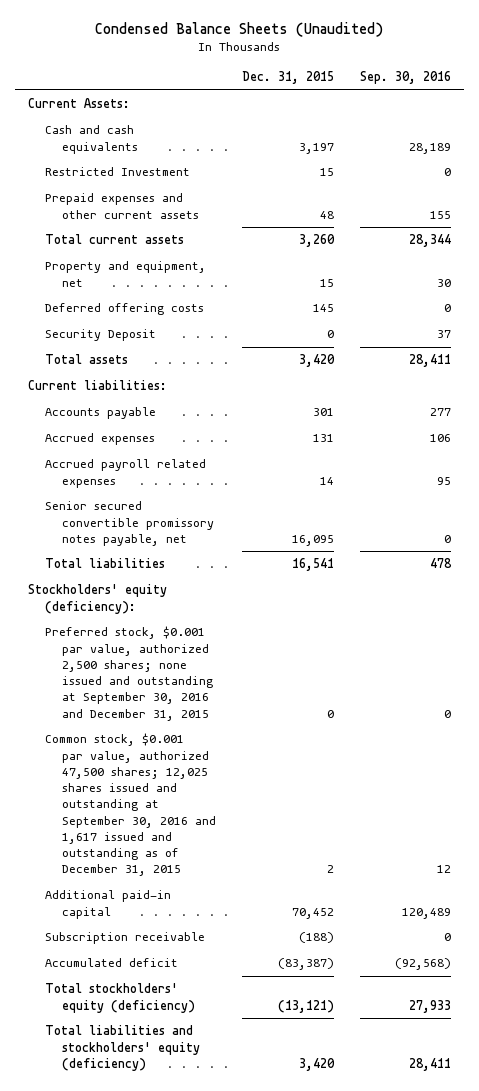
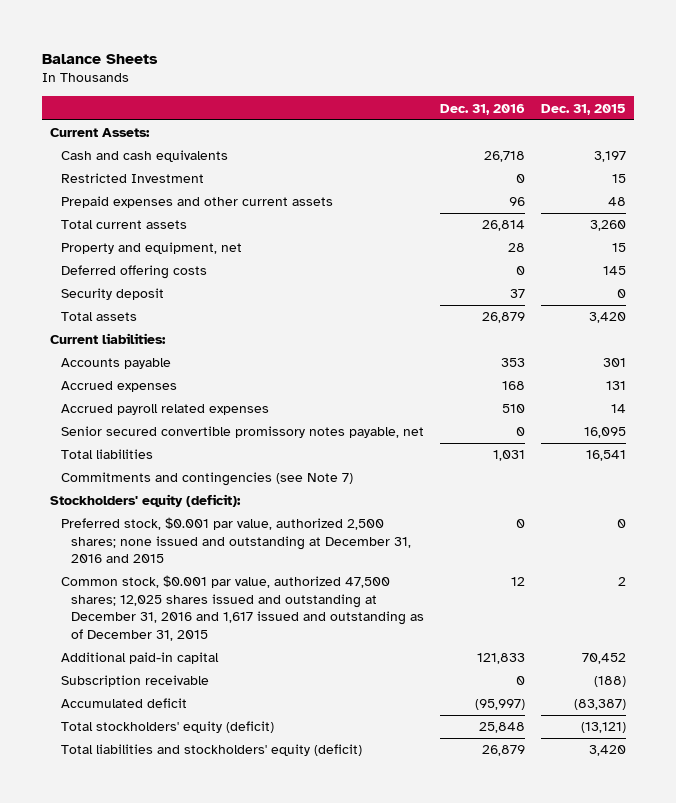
[95,22,384,38] Condensed Balance Sheets (Unaudited) -> [42,53,159,64] Balance Sheets
[360,71,452,85] Sep. 30, 2016 -> none
none -> [440,103,526,115] Dec. 31, 2016
[44,329,156,342] Security Deposit -> [60,288,164,301] Security deposit
none -> [60,472,353,487] Commitments and contingencies (see Note 7)
[27,584,167,614] Stockholders' equity (deficiency): -> [50,494,242,508] Stockholders' equity (deficit):
[44,626,213,721] Preferred stock, $0.001 par value, authorized 2,500 shares; none issued and outstanding at September 30, 2016 and December 31, 2015 -> [60,517,412,564] Preferred stock, $0.001 par value, authorized 2,500 shares; none issued and outstanding at December 31, 2016 and 2015
[44,733,216,877] Common stock, $0.001 par value, authorized 47,500 shares; 12,025 shares issued and outstanding at September 30, 2016 and 1,617 issued and outstanding as of December 31, 2015 -> [60,575,425,642] Common stock, $0.001 par value, authorized 47,500 shares; 12,025 shares issued and outstanding at December 31, 2016 and 1,617 issued and outstanding as of December 31, 2015
[44,983,195,1013] Total stockholders' equity (deficiency) -> [60,721,274,734] Total stockholders' equity (deficit)
[44,1025,200,1071] Total liabilities and stockholders' equity (deficiency) -> [60,744,362,757] Total liabilities and stockholders' equity (deficit)

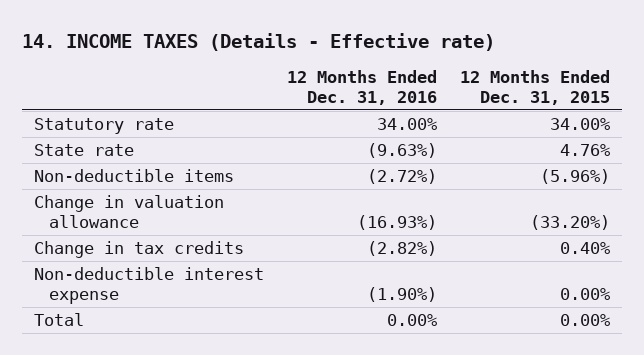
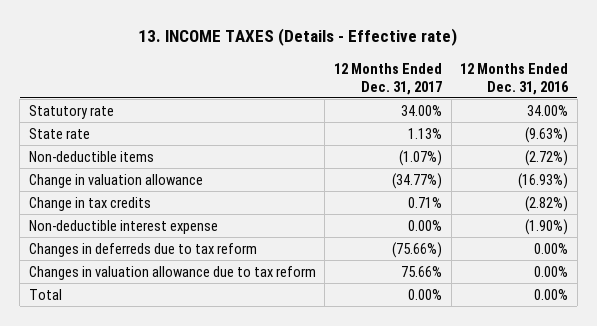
[22,32,496,51] 14. INCOME TAXES (Details - Effective rate) -> [138,28,458,47] 13. INCOME TAXES (Details - Effective rate)
[459,69,610,105] 12 Months Ended Dec. 31, 2015 -> none
none -> [333,62,442,95] 12 Months Ended Dec. 31, 2017
none -> [28,242,257,257] Changes in deferreds due to tax reform
none -> [28,265,316,280] Changes in valuation allowance due to tax reform

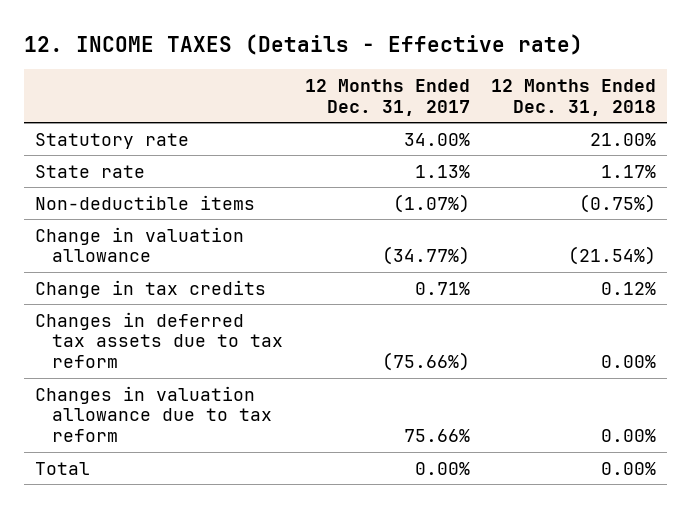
[138,28,458,47] 13. INCOME TAXES (Details - Effective rate) -> [24,33,584,55] 12. INCOME TAXES (Details - Effective rate)
[460,62,570,95] 12 Months Ended Dec. 31, 2016 -> none
none -> [491,78,657,116] 12 Months Ended Dec. 31, 2018
[28,219,218,234] Non-deductible interest expense -> none
[28,242,257,257] Changes in deferreds due to tax reform -> [34,311,283,369] Changes in deferred tax assets due to tax reform

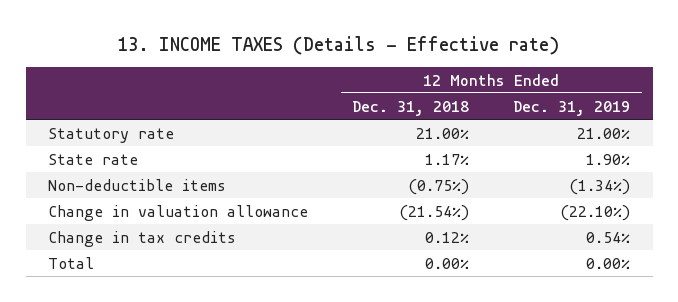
[24,33,584,55] 12. INCOME TAXES (Details - Effective rate) -> [118,35,560,55] 13. INCOME TAXES (Details - Effective rate)
[304,78,470,116] 12 Months Ended Dec. 31, 2017 -> none
none -> [513,100,631,116] Dec. 31, 2019
[34,311,283,369] Changes in deferred tax assets due to tax reform -> none
[34,385,272,443] Changes in valuation allowance due to tax reform -> none

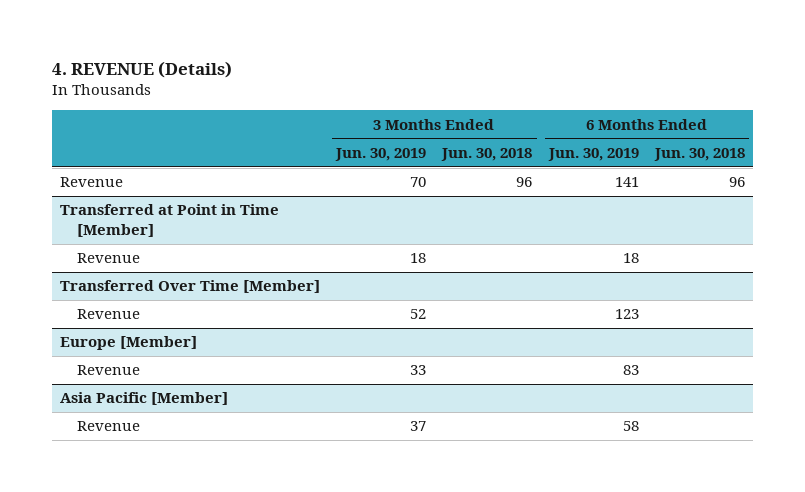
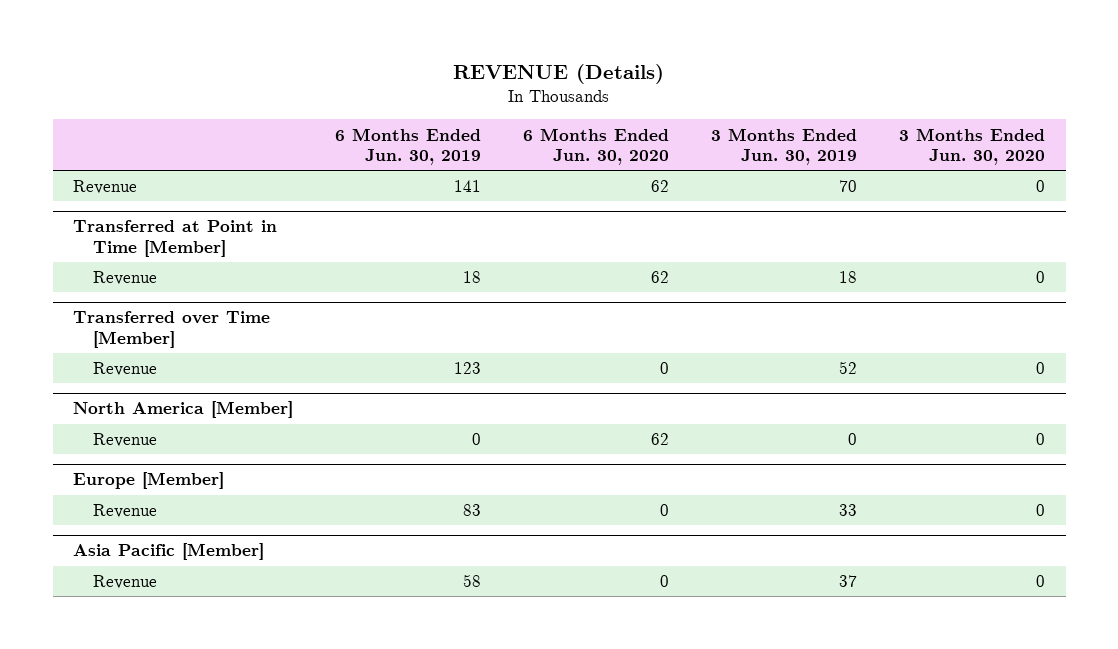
[51,60,232,78] 4. REVENUE (Details) -> [453,64,665,85] REVENUE (Details)
[441,147,533,161] Jun. 30, 2018 -> none
[654,147,746,161] Jun. 30, 2018 -> none
none -> [523,127,670,166] 6 Months Ended Jun. 30, 2020
none -> [898,127,1045,166] 3 Months Ended Jun. 30, 2020
[59,280,320,294] Transferred Over Time [Member] -> [73,311,271,348] Transferred over Time [Member]
none -> [73,401,294,419] North America [Member]
none -> [92,433,157,448] Revenue

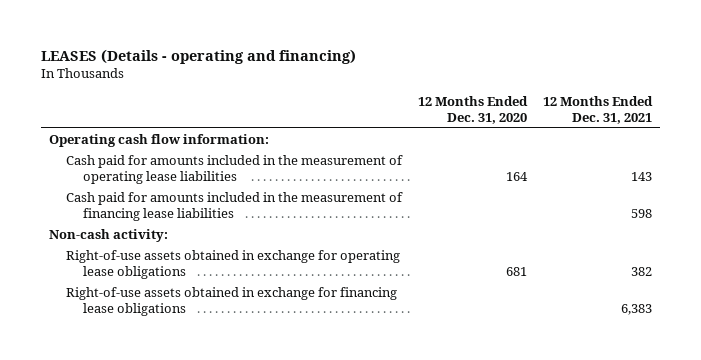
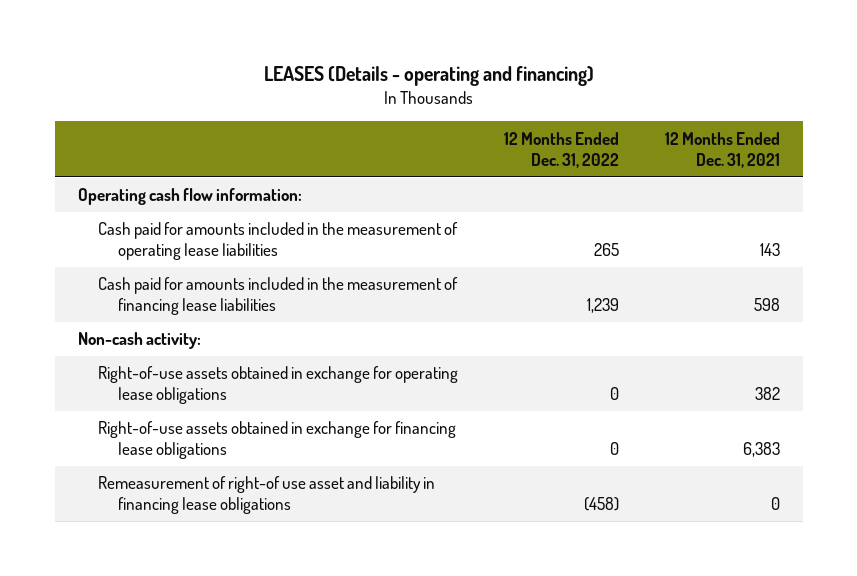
[417,96,528,124] 12 Months Ended Dec. 31, 2020 -> none
none -> [503,131,619,168] 12 Months Ended Dec. 31, 2022
none -> [97,476,435,515] Remeasurement of right-of use asset and liability in financing lease obligations

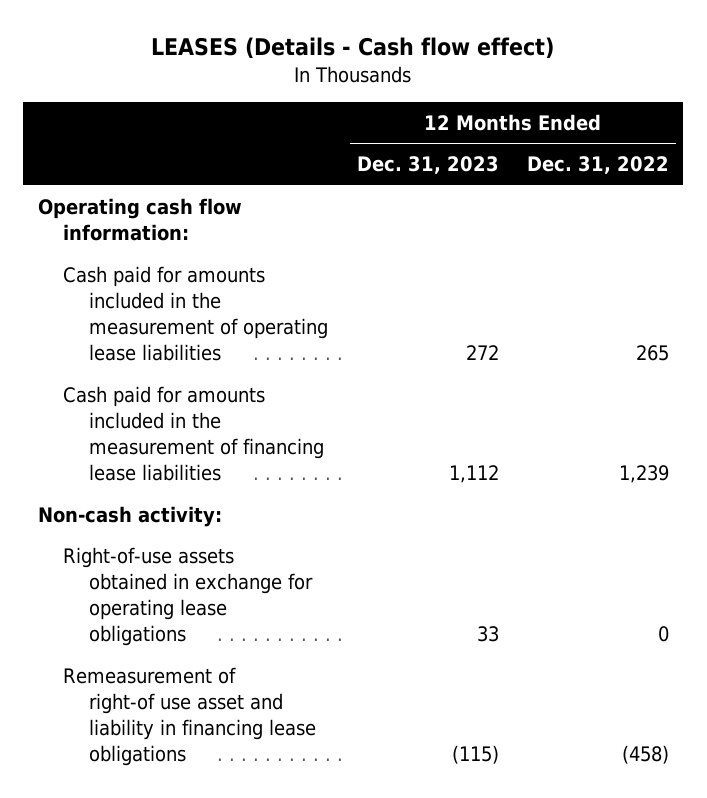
[263,66,594,87] LEASES (Details - operating and financing) -> [151,36,555,59] LEASES (Details - Cash flow effect)
[664,131,780,168] 12 Months Ended Dec. 31, 2021 -> none
none -> [356,156,499,175] Dec. 31, 2023
[97,421,456,460] Right-of-use assets obtained in exchange for financing lease obligations -> none

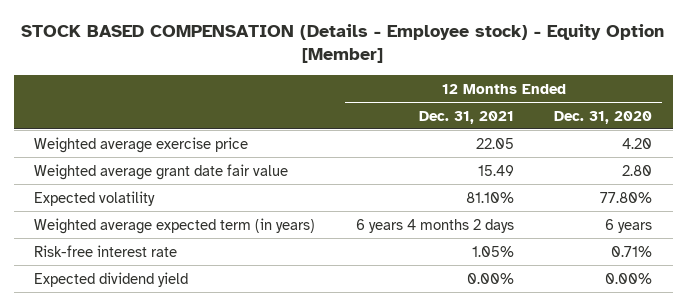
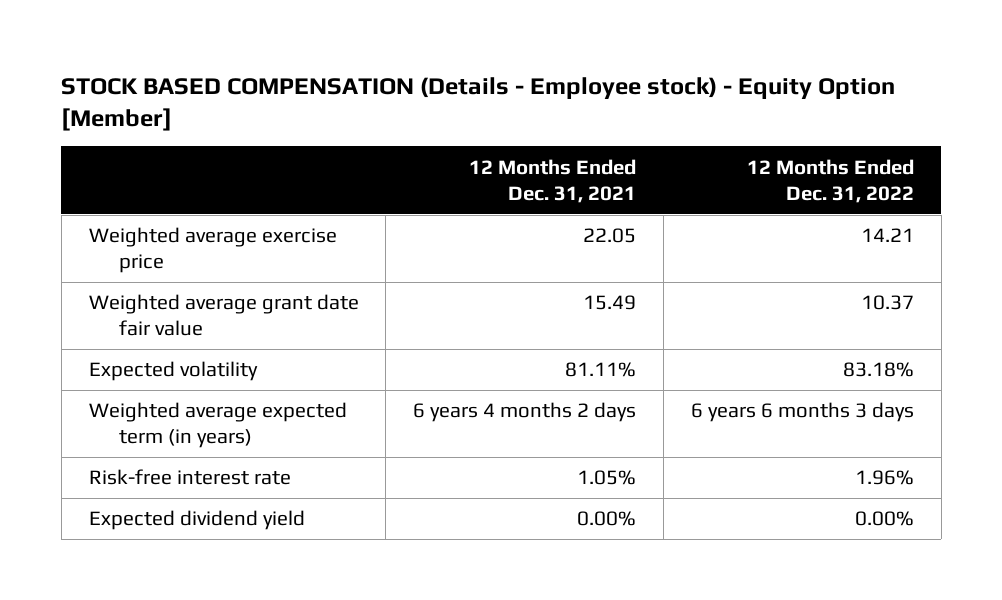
[554,110,653,124] Dec. 31, 2020 -> none
none -> [746,158,914,203] 12 Months Ended Dec. 31, 2022
[465,191,514,203] 81.10% -> [565,362,637,378] 81.11%

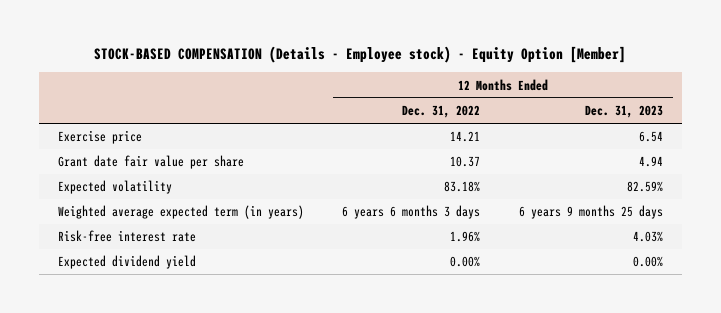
[61,76,896,131] STOCK BASED COMPENSATION (Details - Employee stock) - Equity Option [Member] -> [94,46,627,64] STOCK-BASED COMPENSATION (Details - Employee stock) - Equity Option [Member]
[469,158,637,203] 12 Months Ended Dec. 31, 2021 -> none
none -> [584,105,663,119] Dec. 31, 2023
[88,227,337,274] Weighted average exercise price -> [57,130,142,145] Exercise price
[88,294,359,337] Weighted average grant date fair value -> [57,155,244,170] Grant date fair value per share

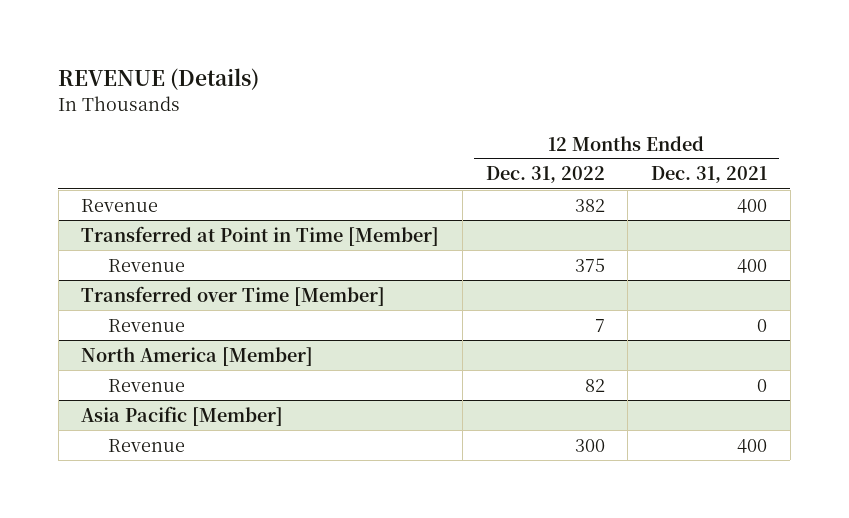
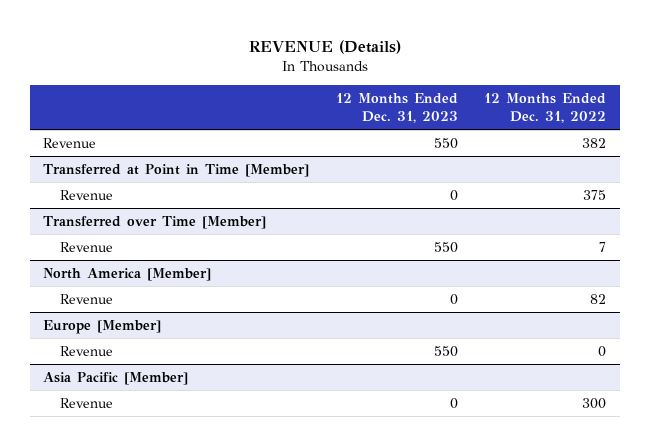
[651,166,768,184] Dec. 31, 2021 -> none
none -> [335,93,458,123] 12 Months Ended Dec. 31, 2023
none -> [43,319,162,334] Europe [Member]
none -> [59,345,113,356] Revenue

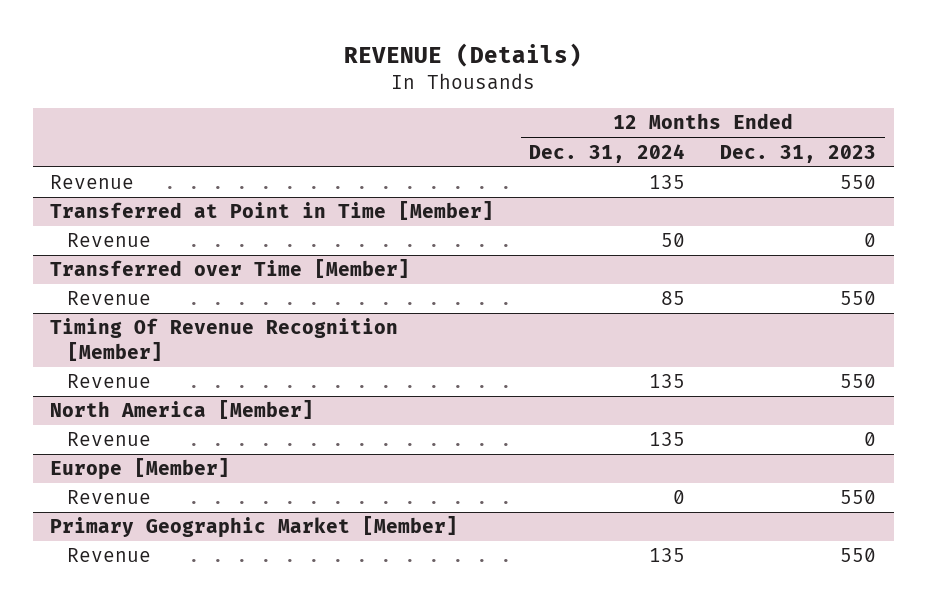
[484,93,607,123] 12 Months Ended Dec. 31, 2022 -> none
none -> [529,143,686,163] Dec. 31, 2024
none -> [50,318,399,361] Timing Of Revenue Recognition [Member]
none -> [67,374,152,389] Revenue
[43,371,189,385] Asia Pacific [Member] -> none
none -> [50,516,459,539] Primary Geographic Market [Member]
[449,397,458,409] 0 -> [840,548,877,563] 550

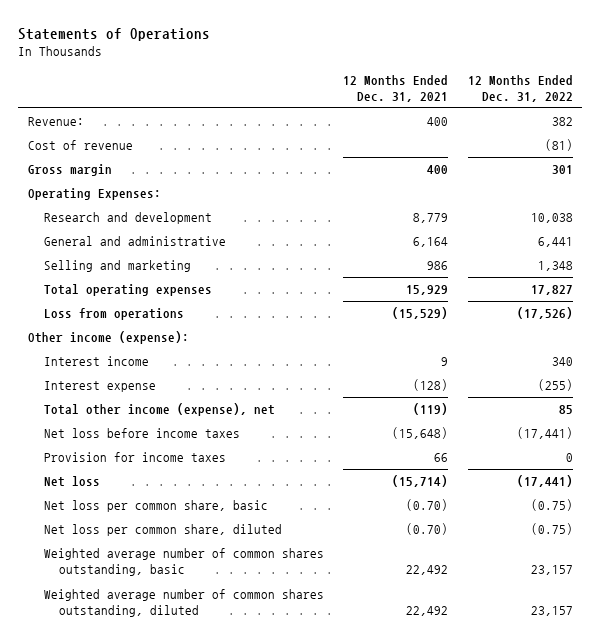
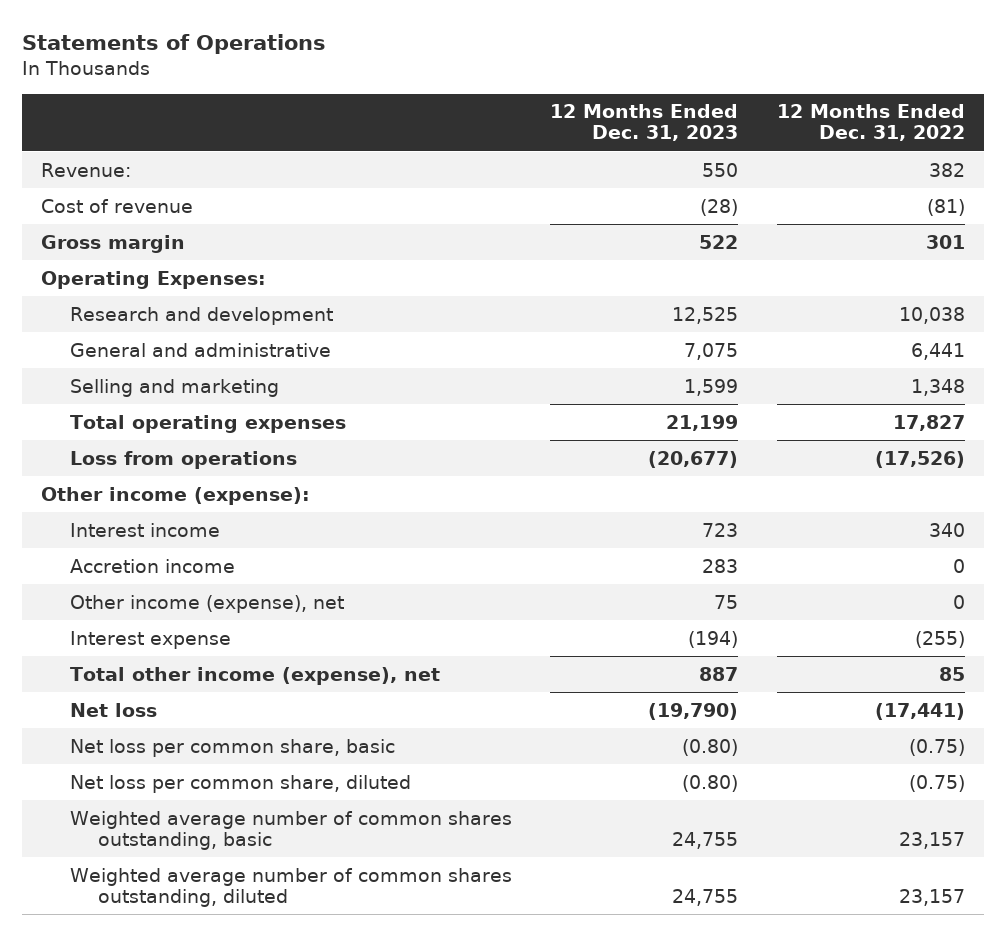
[343,74,449,102] 12 Months Ended Dec. 31, 2021 -> none
none -> [550,104,739,142] 12 Months Ended Dec. 31, 2023
none -> [69,558,235,573] Accretion income
none -> [69,594,344,613] Other income (expense), net
[43,428,240,439] Net loss before income taxes -> none
[43,452,226,463] Provision for income taxes -> none

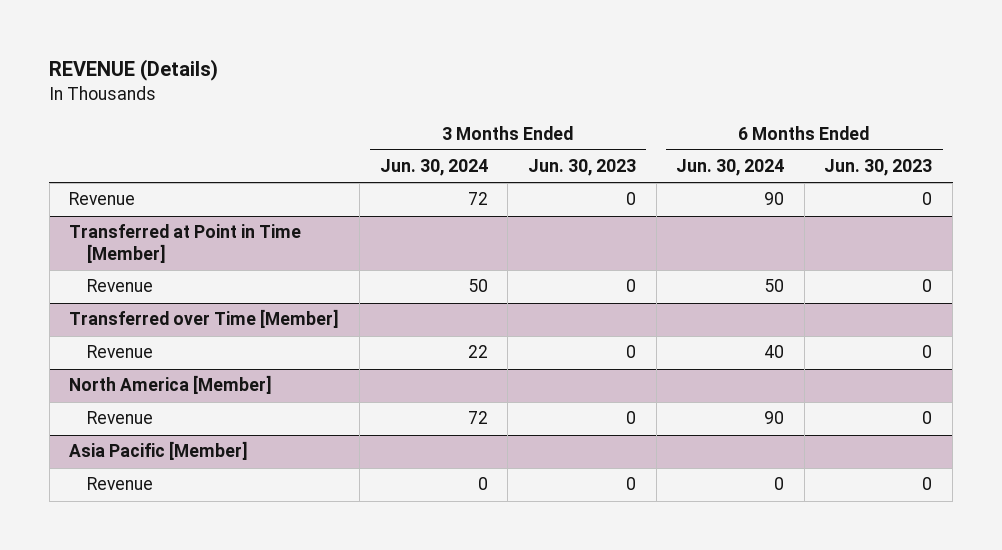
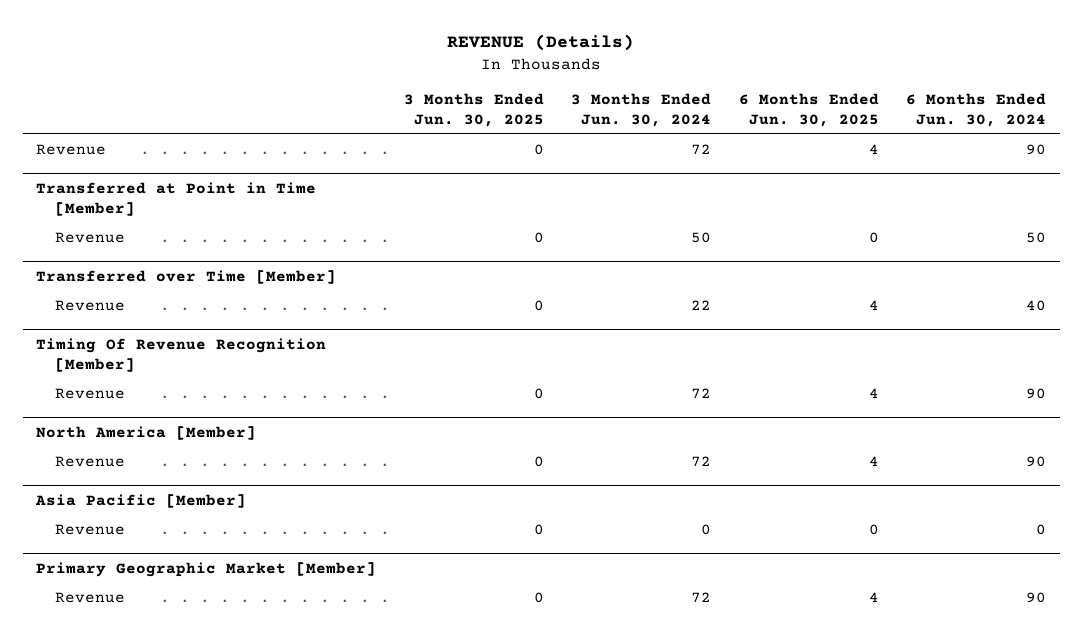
[527,159,636,177] Jun. 30, 2023 -> none
[824,159,933,177] Jun. 30, 2023 -> none
none -> [403,92,544,127] 3 Months Ended Jun. 30, 2025
none -> [738,92,879,127] 6 Months Ended Jun. 30, 2025
none -> [36,337,327,372] Timing Of Revenue Recognition [Member]
none -> [54,388,125,400] Revenue
none -> [36,561,377,577] Primary Geographic Market [Member]
none -> [54,592,125,604] Revenue

